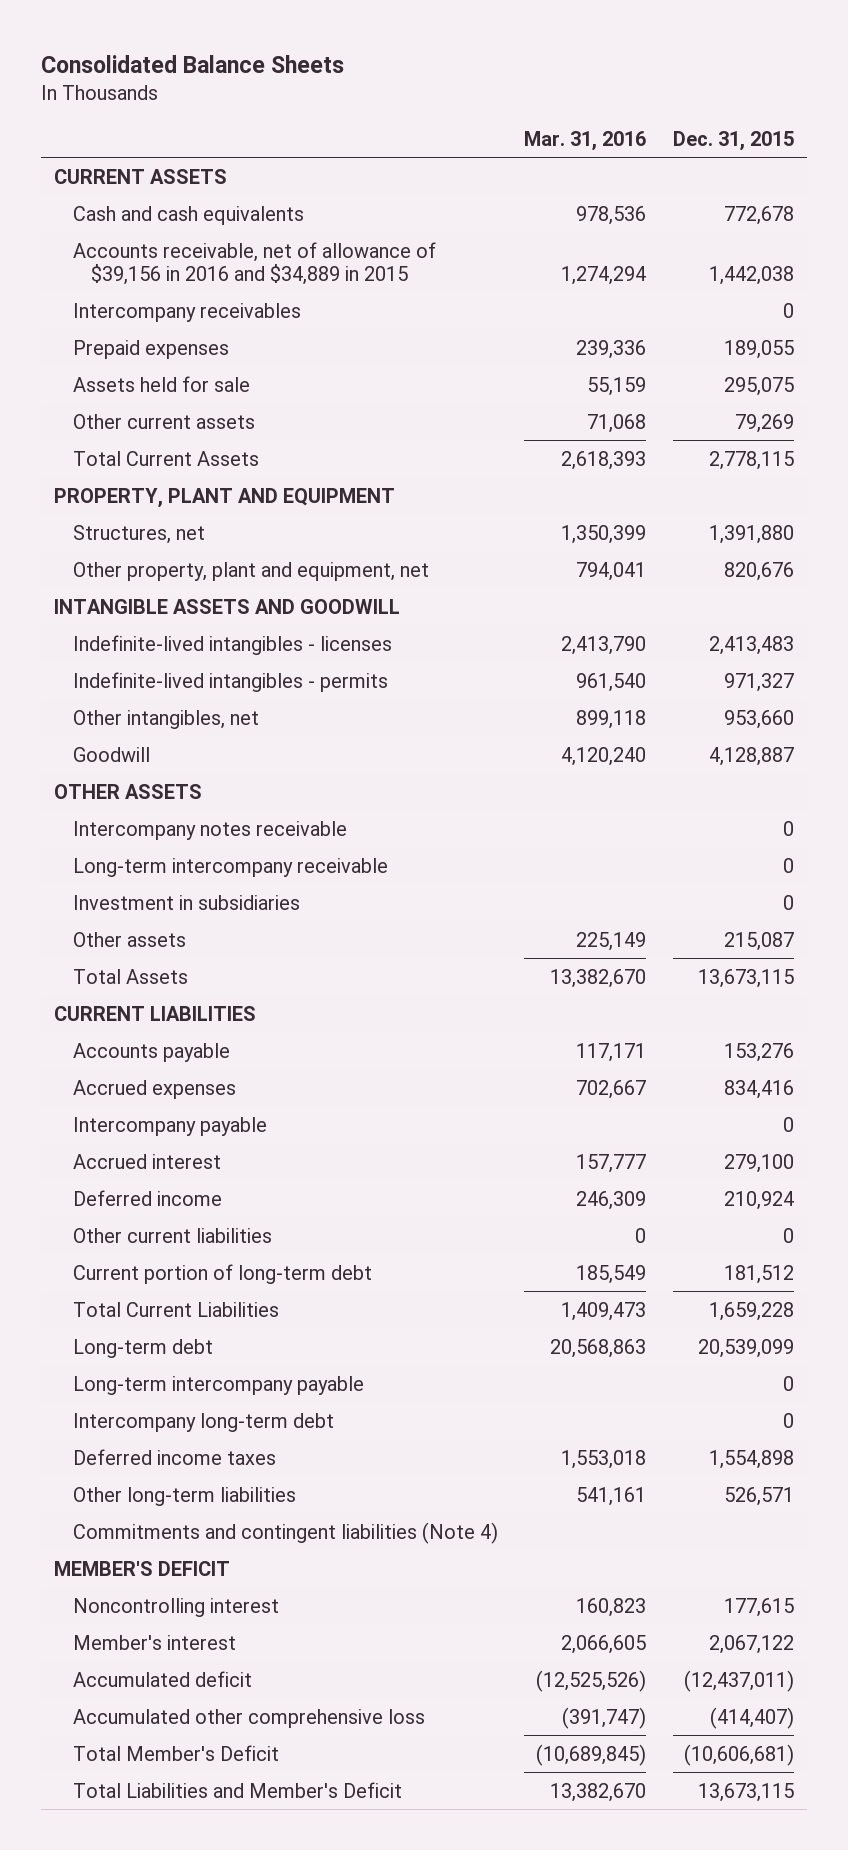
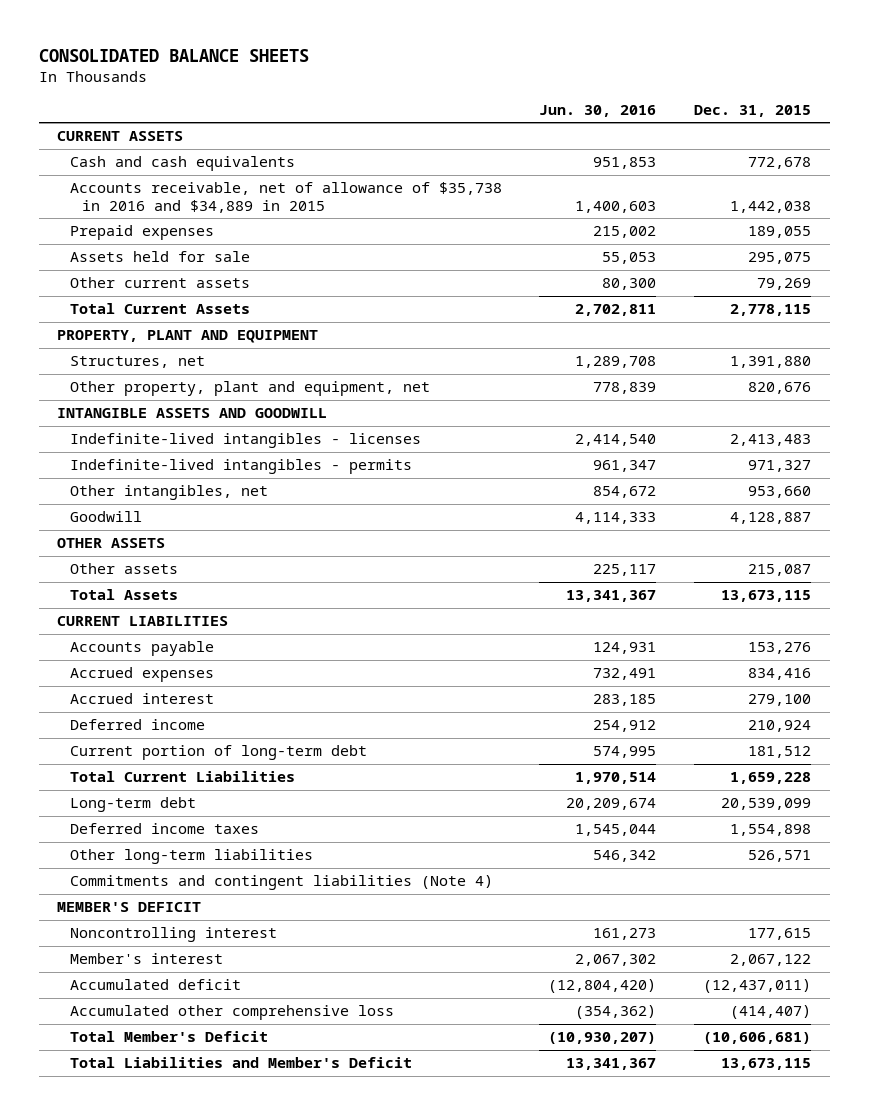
[41,54,345,73] Consolidated Balance Sheets -> [38,48,309,62] CONSOLIDATED BALANCE SHEETS
[524,130,647,151] Mar. 31, 2016 -> none
none -> [539,104,657,117] Jun. 30, 2016
[72,302,301,322] Intercompany receivables -> none
[72,241,436,285] Accounts receivable, net of allowance of $39,156 in 2016 and $34,889 in 2015 -> [69,182,502,213] Accounts receivable, net of allowance of $35,738 in 2016 and $34,889 in 2015
[72,820,347,840] Intercompany notes receivable -> none
[72,857,388,877] Long-term intercompany receivable -> none
[72,894,300,910] Investment in subsidiaries -> none
[72,1116,267,1136] Intercompany payable -> none
[72,1227,272,1243] Other current liabilities -> none
[72,1375,364,1395] Long-term intercompany payable -> none
[72,1412,334,1432] Intercompany long-term debt -> none

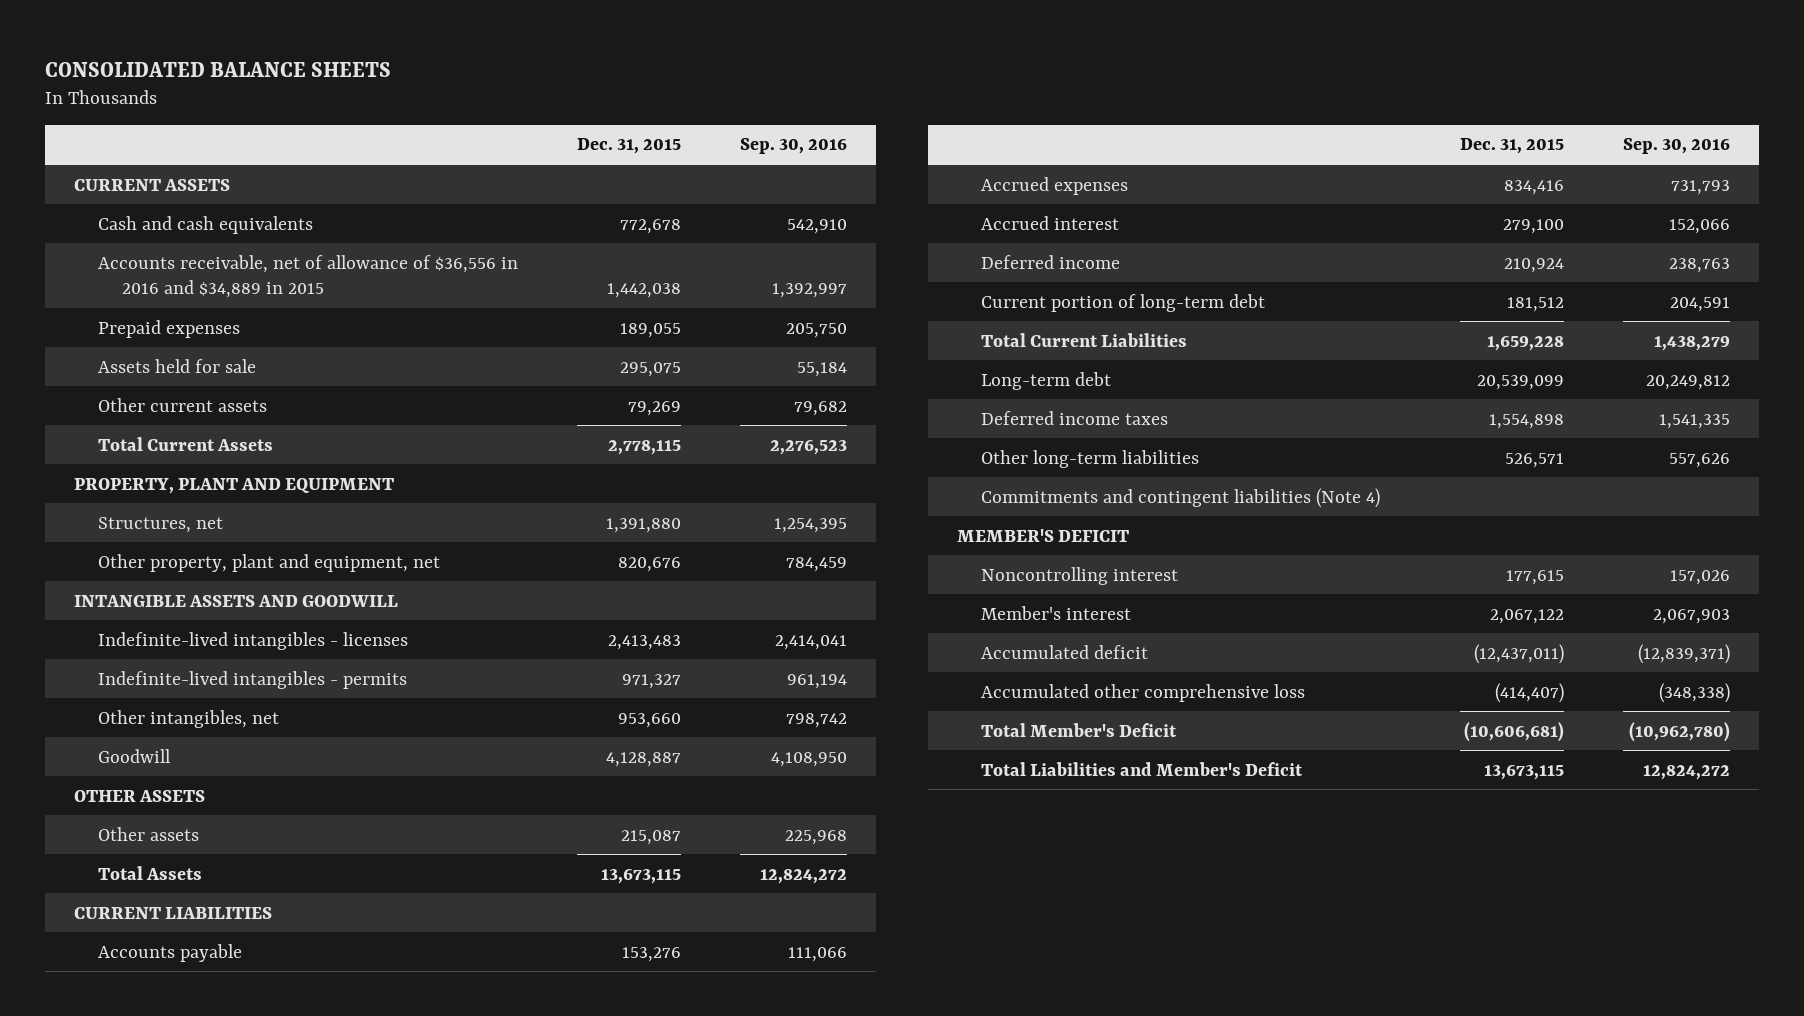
[539,104,657,117] Jun. 30, 2016 -> none
none -> [739,138,847,155] Sep. 30, 2016
[69,182,502,213] Accounts receivable, net of allowance of $35,738 in 2016 and $34,889 in 2015 -> [98,254,519,298] Accounts receivable, net of allowance of $36,556 in 2016 and $34,889 in 2015

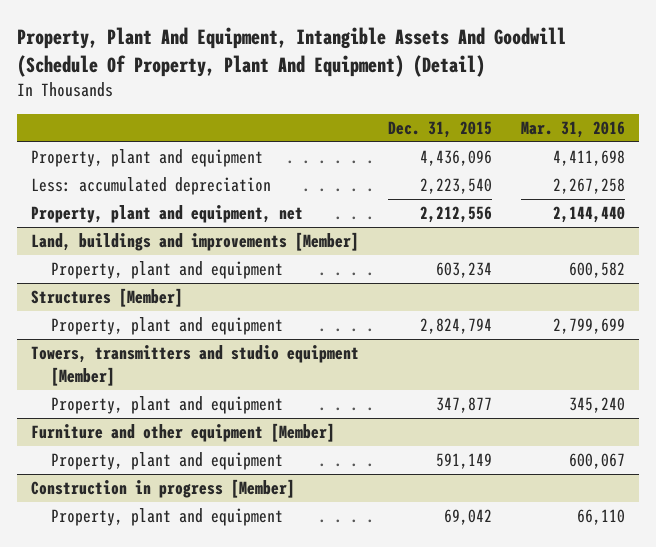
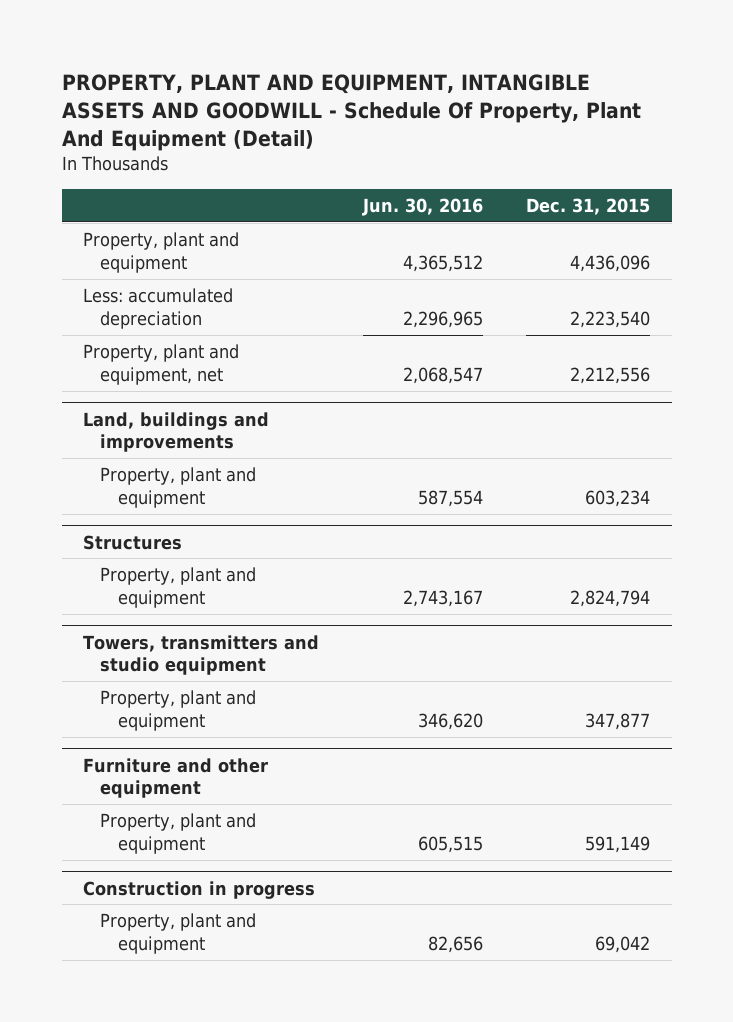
[16,27,566,77] Property, Plant And Equipment, Intangible Assets And Goodwill (Schedule Of Property, Plant And Equipment) (Detail) -> [61,73,641,151] PROPERTY, PLANT AND EQUIPMENT, INTANGIBLE ASSETS AND GOODWILL - Schedule Of Property, Plant And Equipment (Detail)
[520,120,625,138] Mar. 31, 2016 -> none
none -> [361,197,483,216] Jun. 30, 2016
[31,232,360,252] Land, buildings and improvements [Member] -> [83,411,270,453] Land, buildings and improvements
[31,288,184,308] Structures [Member] -> [83,534,183,550] Structures
[31,345,360,386] Towers, transmitters and studio equipment [Member] -> [83,634,320,676] Towers, transmitters and studio equipment
[31,423,336,443] Furniture and other equipment [Member] -> [83,757,269,799] Furniture and other equipment
[31,479,296,499] Construction in progress [Member] -> [83,880,316,899] Construction in progress

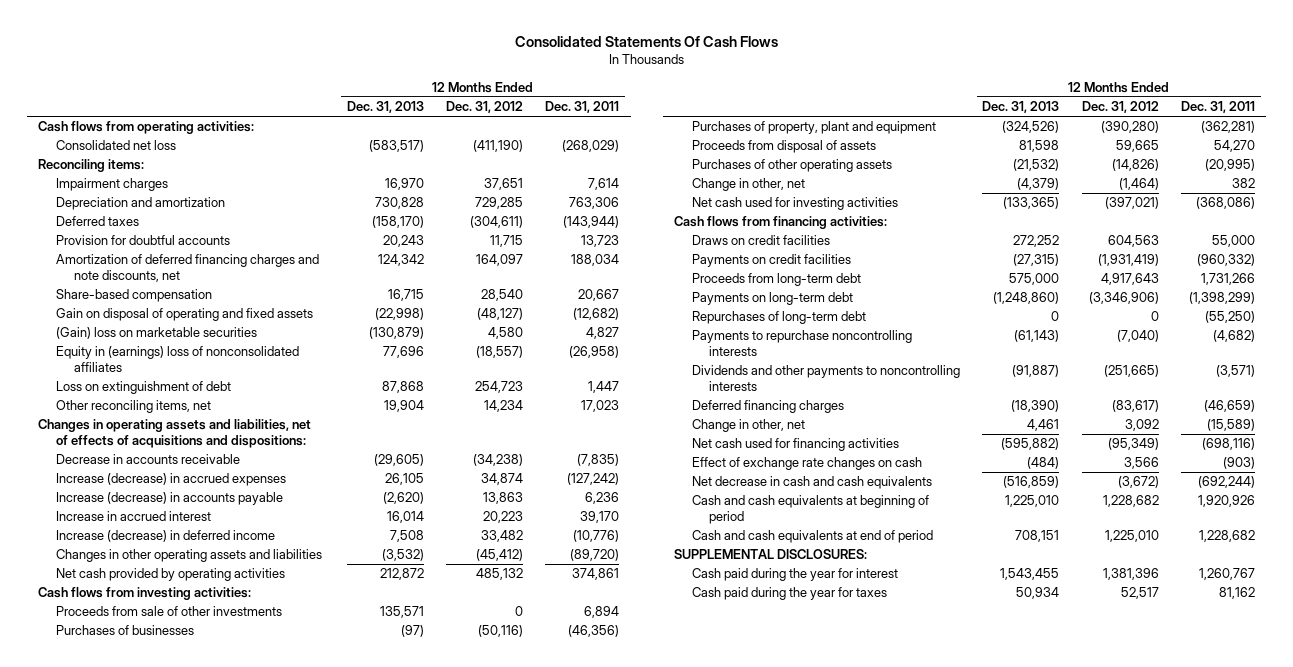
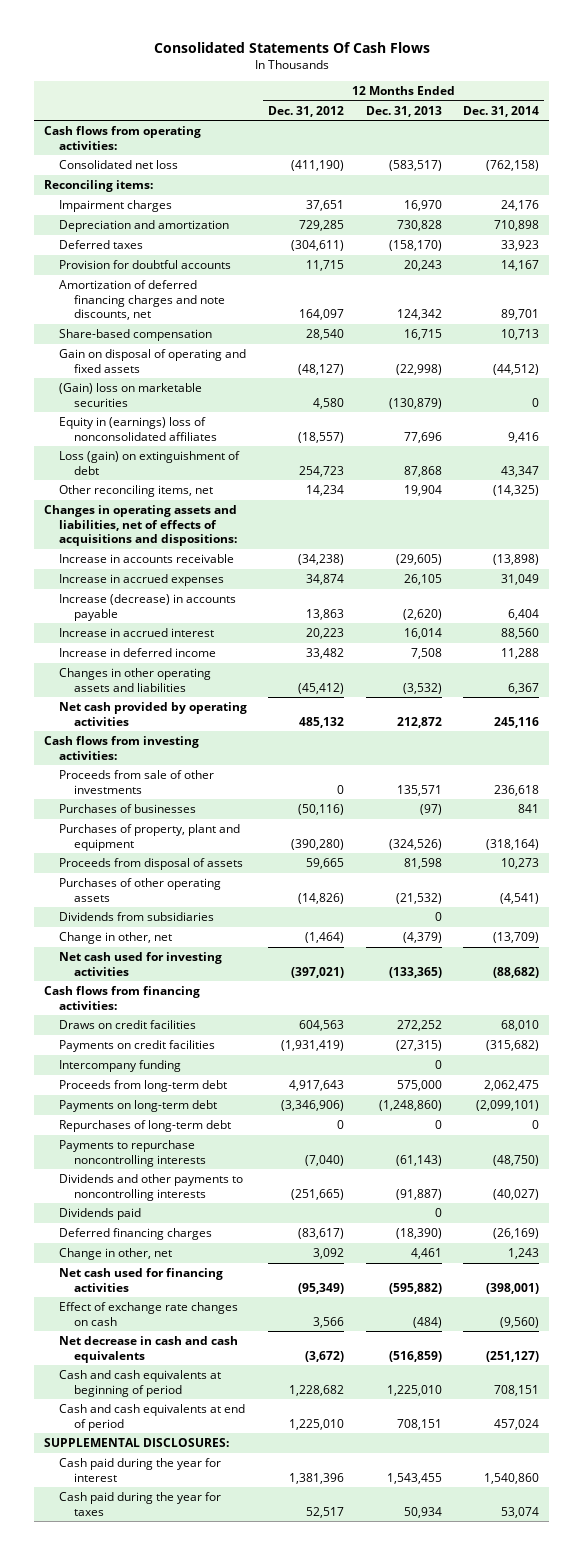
[545,101,620,114] Dec. 31, 2011 -> none
none -> [462,105,539,117] Dec. 31, 2014
[56,381,232,395] Loss on extinguishment of debt -> [59,451,241,475] Loss (gain) on extinguishment of debt
[56,454,241,465] Decrease in accounts receivable -> [59,554,235,564] Increase in accounts receivable
[56,473,287,487] Increase (decrease) in accrued expenses -> [59,574,225,587] Increase in accrued expenses
[56,530,276,543] Increase (decrease) in deferred income -> [59,648,217,658] Increase in deferred income
none -> [59,912,215,922] Dividends from subsidiaries
none -> [59,1060,182,1073] Intercompany funding
none -> [59,1208,142,1221] Dividends paid

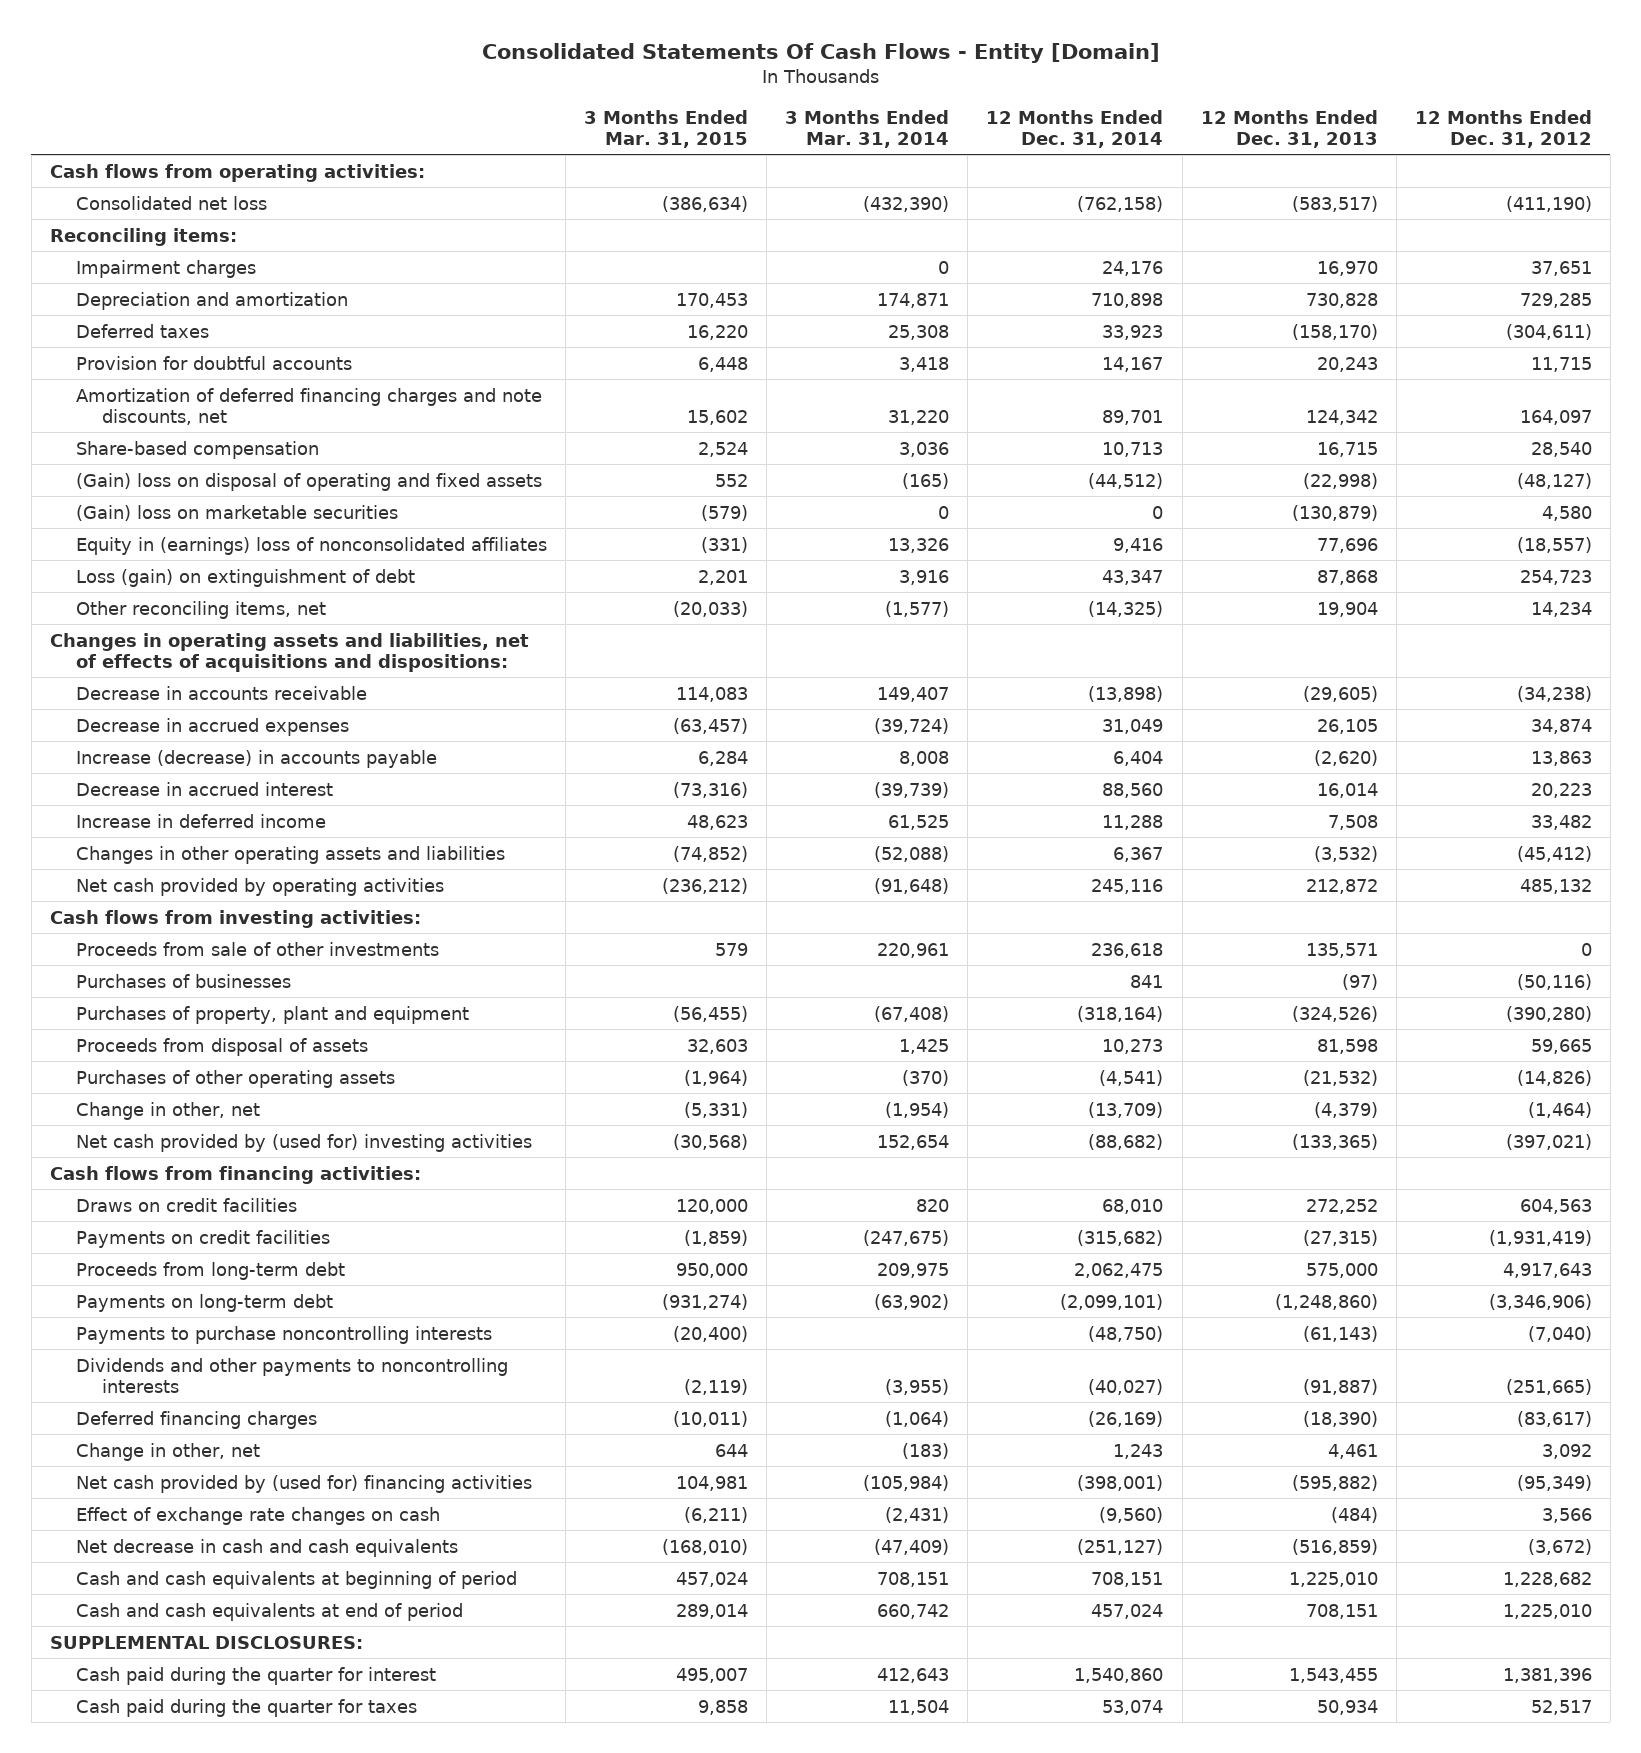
[153,41,430,53] Consolidated Statements Of Cash Flows -> [481,42,1160,63] Consolidated Statements Of Cash Flows - Entity [Domain]
none -> [584,109,749,148] 3 Months Ended Mar. 31, 2015
none -> [785,109,950,148] 3 Months Ended Mar. 31, 2014
[59,349,247,373] Gain on disposal of operating and fixed assets -> [75,472,542,491] (Gain) loss on disposal of operating and fixed assets
[59,554,235,564] Increase in accounts receivable -> [75,685,367,700] Decrease in accounts receivable
[59,574,225,587] Increase in accrued expenses -> [75,717,349,736] Decrease in accrued expenses
[59,628,215,638] Increase in accrued interest -> [75,781,333,796] Decrease in accrued interest
[59,912,215,922] Dividends from subsidiaries -> none
[59,952,223,976] Net cash used for investing activities -> [75,1133,532,1152] Net cash provided by (used for) investing activities
[59,1060,182,1073] Intercompany funding -> none
[59,1120,232,1133] Repurchases of long-term debt -> none
[59,1140,207,1167] Payments to repurchase noncontrolling interests -> [75,1325,492,1344] Payments to purchase noncontrolling interests
[59,1208,142,1221] Dividends paid -> none
[59,1268,224,1292] Net cash used for financing activities -> [75,1474,532,1493] Net cash provided by (used for) financing activities
[59,1458,222,1482] Cash paid during the year for interest -> [75,1666,436,1685] Cash paid during the quarter for interest
[59,1492,222,1516] Cash paid during the year for taxes -> [75,1698,417,1717] Cash paid during the quarter for taxes

